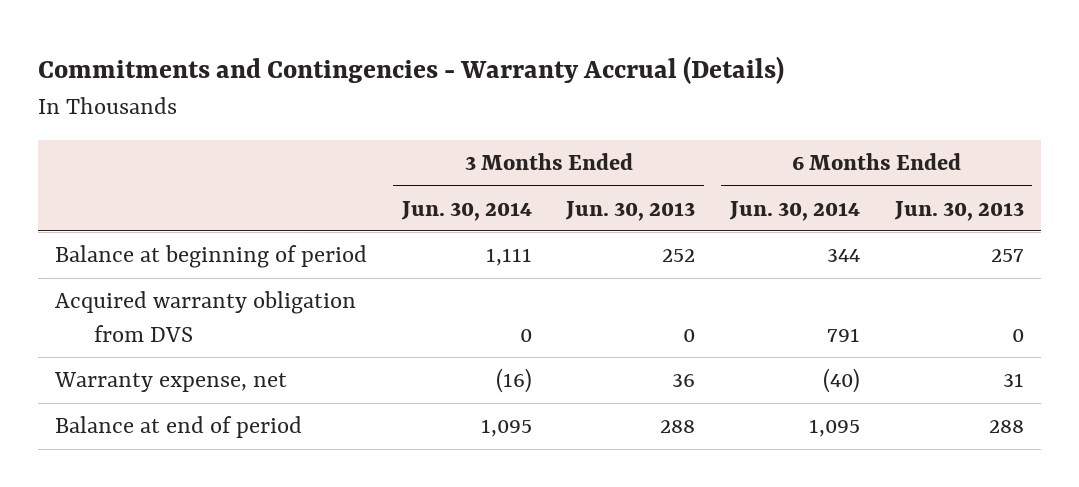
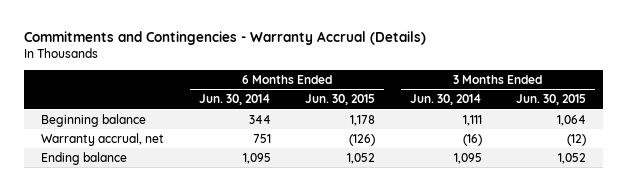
[565,200,696,221] Jun. 30, 2013 -> none
[893,200,1024,221] Jun. 30, 2013 -> none
none -> [305,94,376,106] Jun. 30, 2015
none -> [515,94,586,106] Jun. 30, 2015
[55,291,357,342] Acquired warranty obligation from DVS -> none
[55,245,368,269] Balance at beginning of period -> [41,113,147,127] Beginning balance
[54,372,288,393] Warranty expense, net -> [41,132,165,146] Warranty accrual, net
[823,368,861,394] (40) -> [252,133,271,143] 751
[55,416,303,439] Balance at end of period -> [41,151,128,165] Ending balance

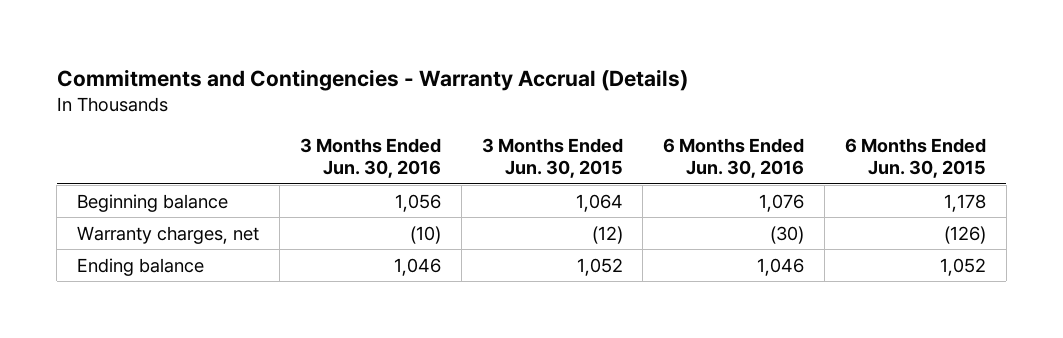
[198,94,271,106] Jun. 30, 2014 -> none
[409,94,482,106] Jun. 30, 2014 -> none
none -> [299,138,441,179] 3 Months Ended Jun. 30, 2016
none -> [663,138,805,179] 6 Months Ended Jun. 30, 2016
[41,132,165,146] Warranty accrual, net -> [76,225,259,244] Warranty charges, net

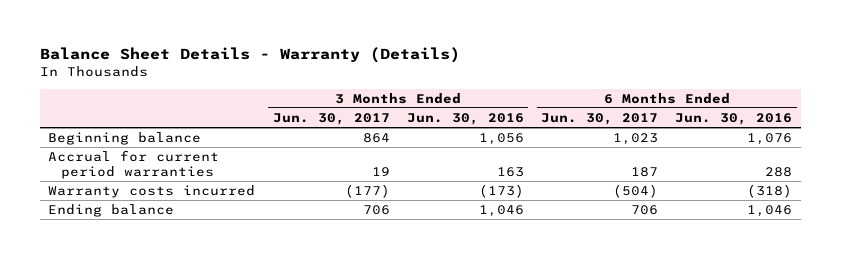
[56,68,688,91] Commitments and Contingencies - Warranty Accrual (Details) -> [39,47,460,64] Balance Sheet Details - Warranty (Details)
[481,138,623,179] 3 Months Ended Jun. 30, 2015 -> none
[845,138,987,179] 6 Months Ended Jun. 30, 2015 -> none
none -> [272,112,390,125] Jun. 30, 2017
none -> [541,112,659,125] Jun. 30, 2017
none -> [48,149,220,179] Accrual for current period warranties
[76,225,259,244] Warranty charges, net -> [48,184,256,198] Warranty costs incurred
[409,225,441,244] (10) -> [478,183,524,198] (173)
[770,225,805,244] (30) -> [747,183,793,198] (318)

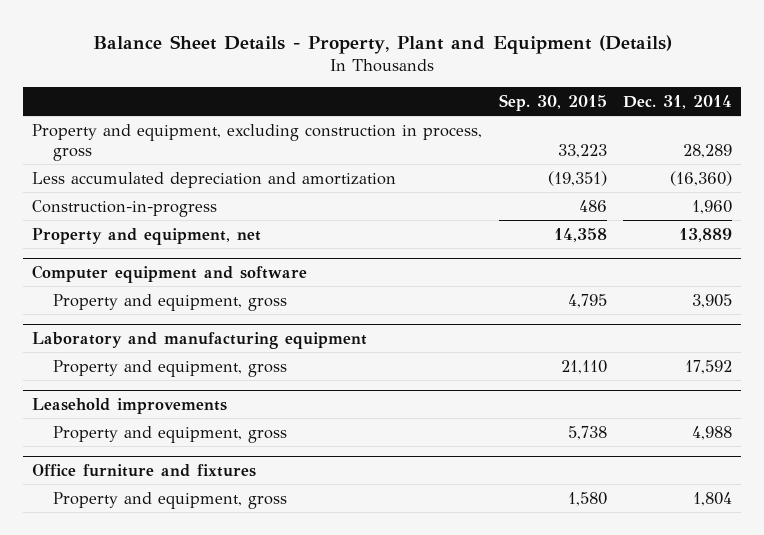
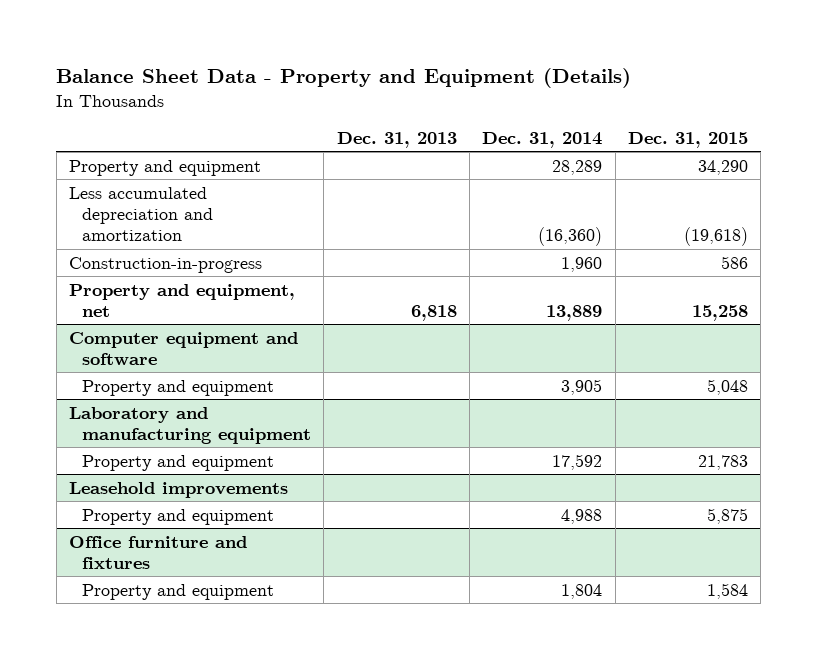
[93,34,673,54] Balance Sheet Details - Property, Plant and Equipment (Details) -> [56,68,632,89] Balance Sheet Data - Property and Equipment (Details)
[498,93,607,111] Sep. 30, 2015 -> none
none -> [336,131,457,148] Dec. 31, 2013
none -> [627,131,748,148] Dec. 31, 2015
[31,123,482,161] Property and equipment, excluding construction in process, gross -> [69,159,262,176] Property and equipment
[53,293,288,311] Property and equipment, gross -> [81,379,274,396] Property and equipment
[53,359,288,377] Property and equipment, gross -> [81,454,274,471] Property and equipment
[53,425,288,443] Property and equipment, gross -> [81,508,274,525] Property and equipment
[53,491,288,509] Property and equipment, gross -> [81,583,274,600] Property and equipment

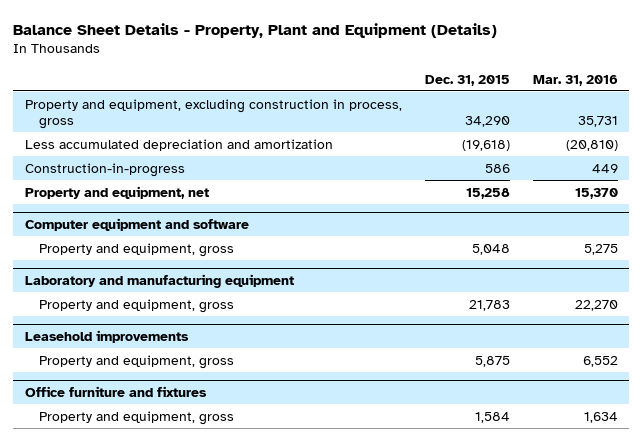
[56,68,632,89] Balance Sheet Data - Property and Equipment (Details) -> [13,22,498,38] Balance Sheet Details - Property, Plant and Equipment (Details)
[336,131,457,148] Dec. 31, 2013 -> none
[482,131,603,148] Dec. 31, 2014 -> none
none -> [532,74,618,86] Mar. 31, 2016
[69,159,262,176] Property and equipment -> [24,98,402,129] Property and equipment, excluding construction in process, gross
[81,379,274,396] Property and equipment -> [38,242,234,257] Property and equipment, gross
[81,454,274,471] Property and equipment -> [38,298,234,313] Property and equipment, gross
[81,508,274,525] Property and equipment -> [38,354,234,369] Property and equipment, gross
[81,583,274,600] Property and equipment -> [38,410,234,425] Property and equipment, gross

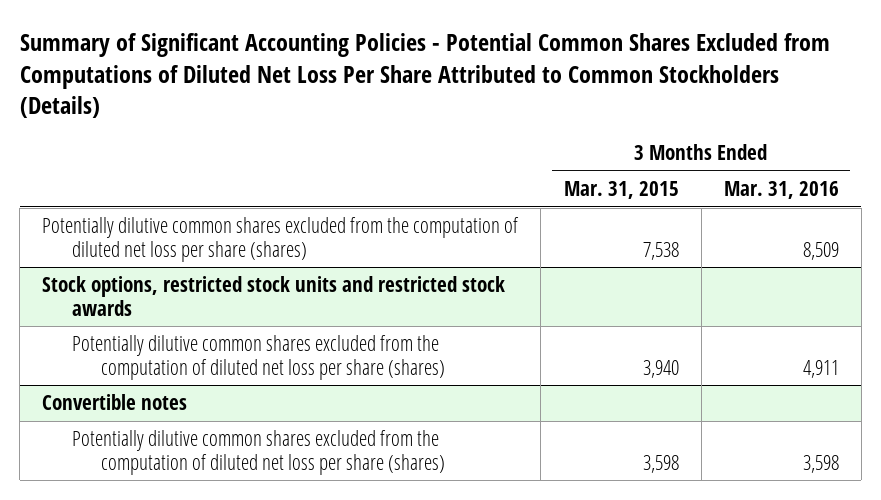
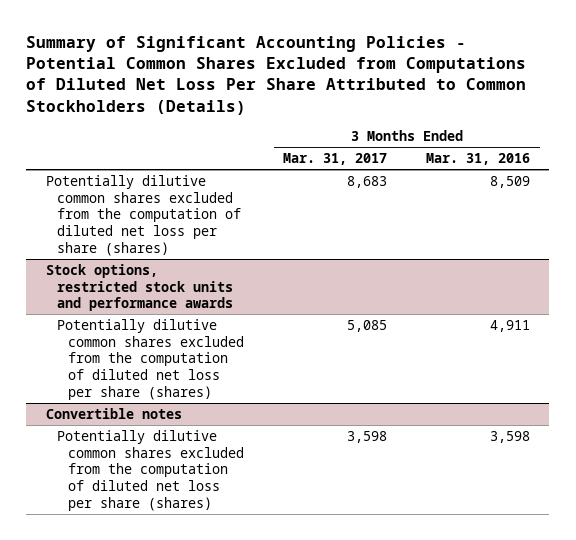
[563,180,679,199] Mar. 31, 2015 -> none
none -> [283,153,388,166] Mar. 31, 2017
[42,276,506,316] Stock options, restricted stock units and restricted stock awards -> [45,263,234,312] Stock options, restricted stock units and performance awards

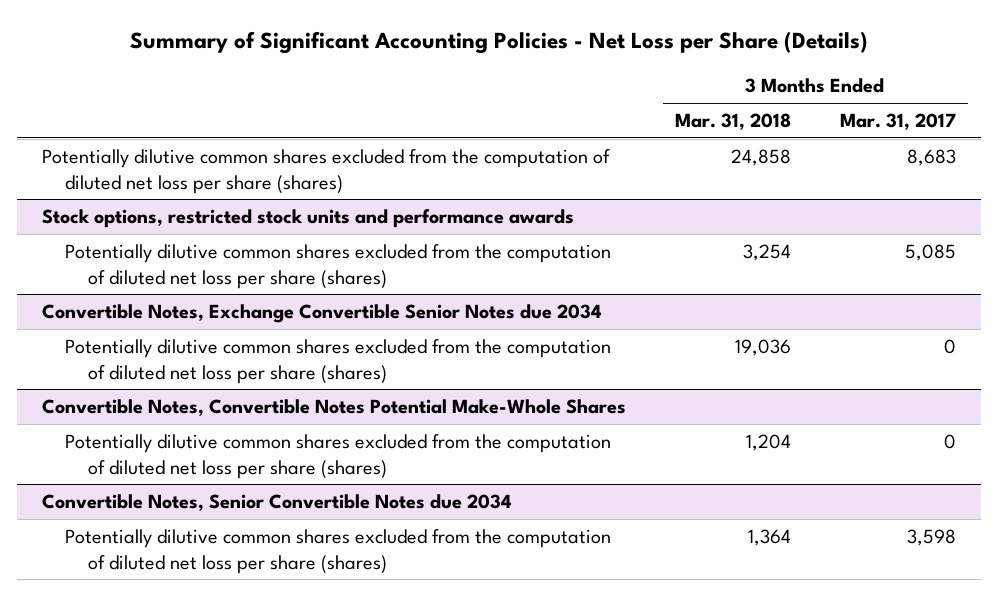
[26,35,527,115] Summary of Significant Accounting Policies - Potential Common Shares Excluded from Computations of Diluted Net Loss Per Share Attributed to Common Stockholders (Details) -> [129,31,868,55] Summary of Significant Accounting Policies - Net Loss per Share (Details)
[426,153,531,166] Mar. 31, 2016 -> none
none -> [674,112,791,130] Mar. 31, 2018
[45,407,182,419] Convertible notes -> none
none -> [41,303,602,323] Convertible Notes, Exchange Convertible Senior Notes due 2034
none -> [64,338,611,384] Potentially dilutive common shares excluded from the computation of diluted net loss per share (shares)
none -> [41,398,626,416] Convertible Notes, Convertible Notes Potential Make-Whole Shares
none -> [64,433,611,479] Potentially dilutive common shares excluded from the computation of diluted net loss per share (shares)
none -> [41,493,512,511] Convertible Notes, Senior Convertible Notes due 2034

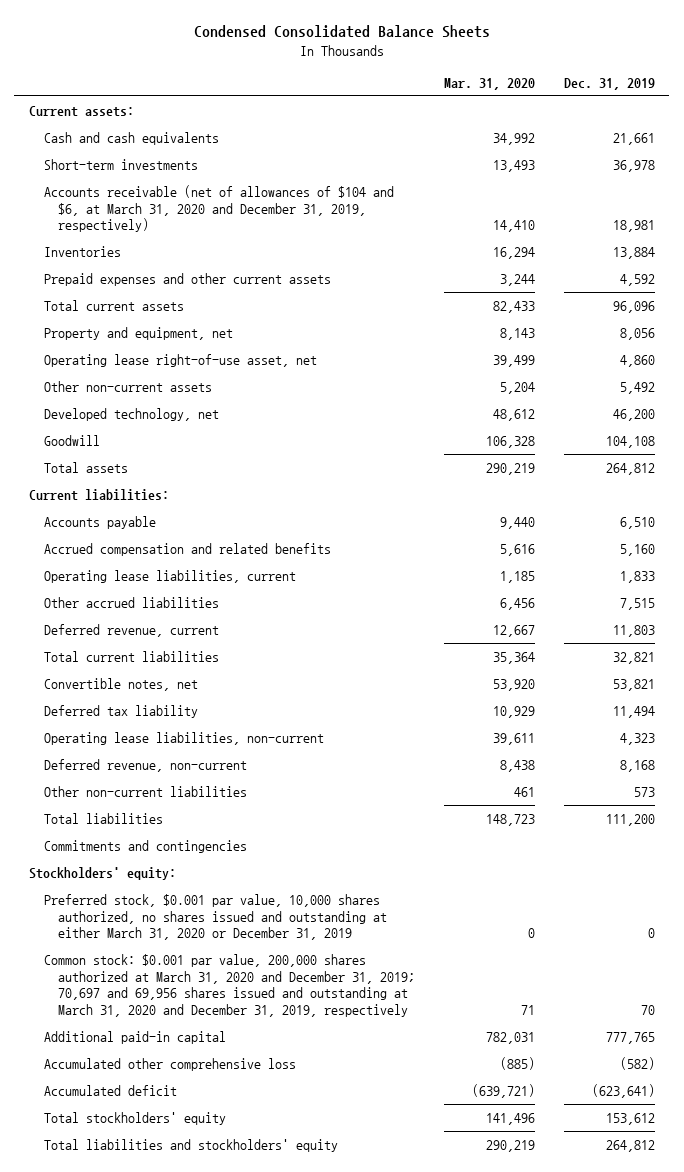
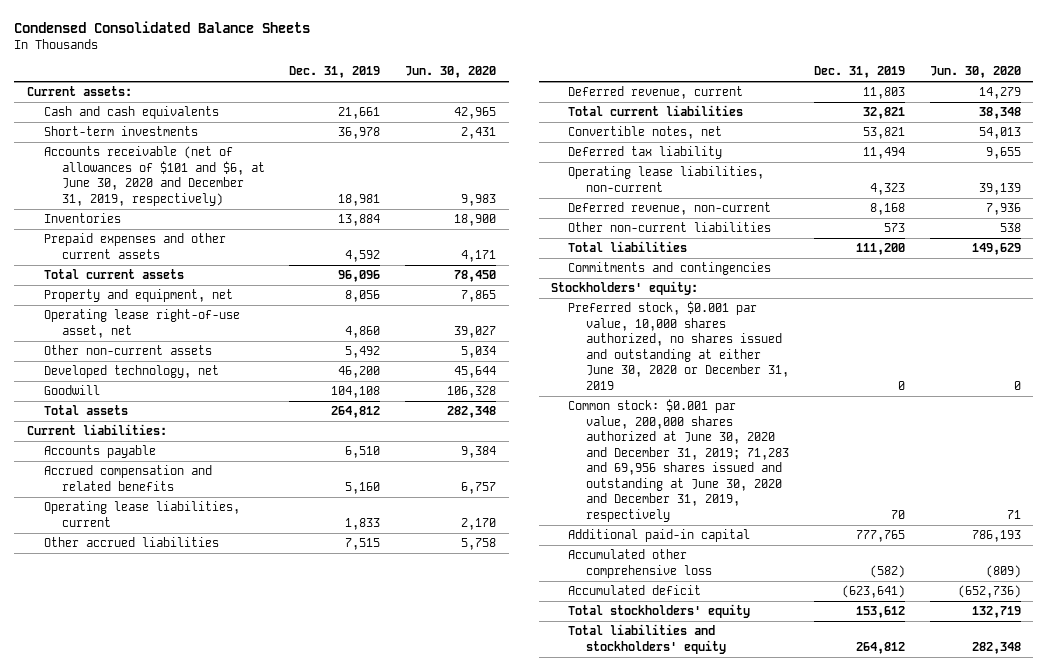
[443,77,535,90] Mar. 31, 2020 -> none
none -> [405,66,497,79] Jun. 30, 2020
[43,184,394,233] Accounts receivable (net of allowances of $104 and $6, at March 31, 2020 and December 31, 2019, respectively) -> [44,146,265,206] Accounts receivable (net of allowances of $101 and $6, at June 30, 2020 and December 31, 2019, respectively)
[43,893,388,941] Preferred stock, $0.001 par value, 10,000 shares authorized, no shares issued and outstanding at either March 31, 2020 or December 31, 2019 -> [568,301,789,390] Preferred stock, $0.001 par value, 10,000 shares authorized, no shares issued and outstanding at either June 30, 2020 or December 31, 2019
[43,953,416,1018] Common stock: $0.001 par value, 200,000 shares authorized at March 31, 2020 and December 31, 2019; 70,697 and 69,956 shares issued and outstanding at March 31, 2020 and December 31, 2019, respectively -> [568,399,789,522] Common stock: $0.001 par value, 200,000 shares authorized at June 30, 2020 and December 31, 2019; 71,283 and 69,956 shares issued and outstanding at June 30, 2020 and December 31, 2019, respectively

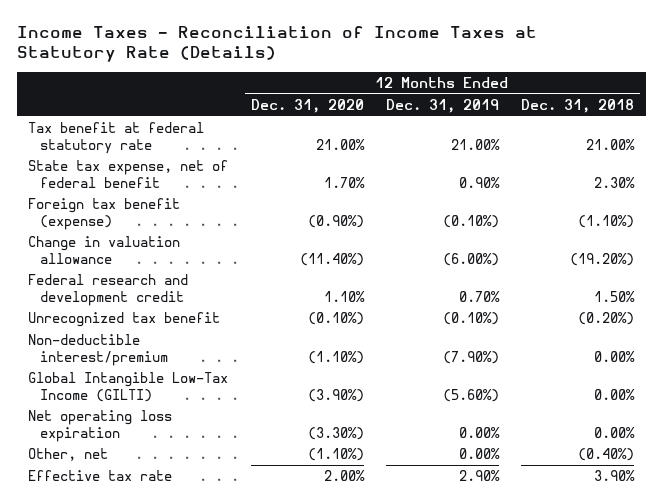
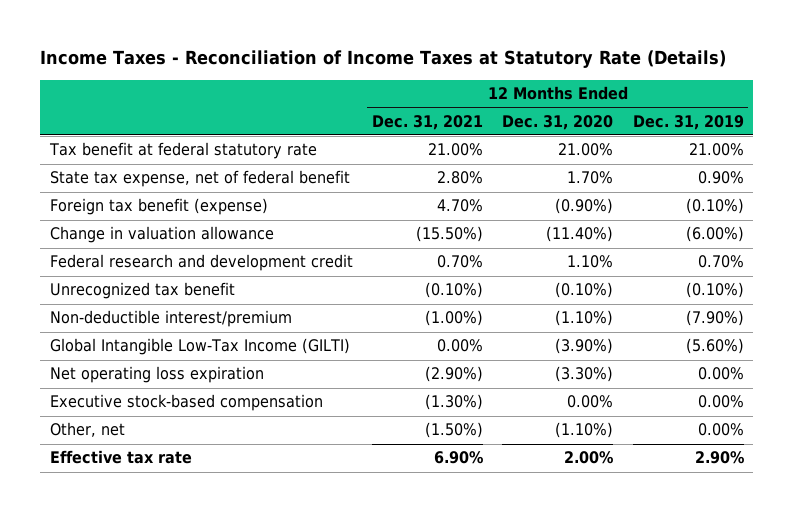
[521,98,635,113] Dec. 31, 2018 -> none
none -> [372,114,484,130] Dec. 31, 2021
none -> [49,394,323,412] Executive stock-based compensation

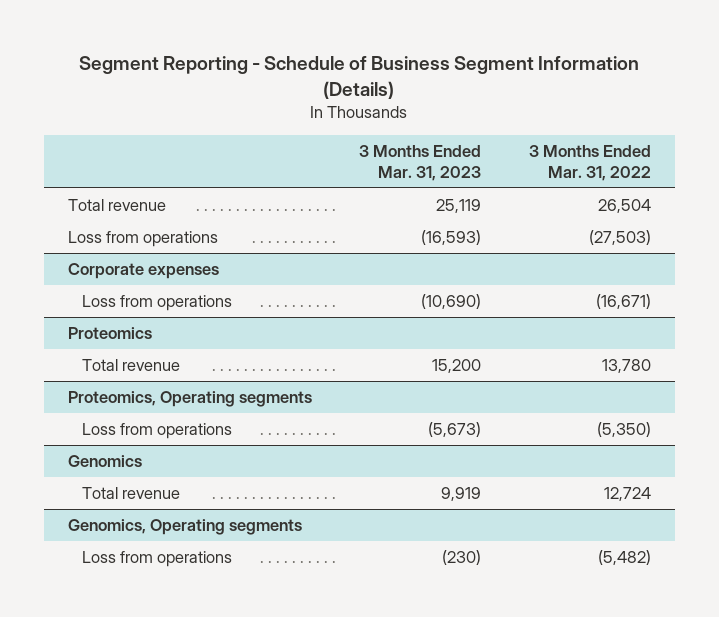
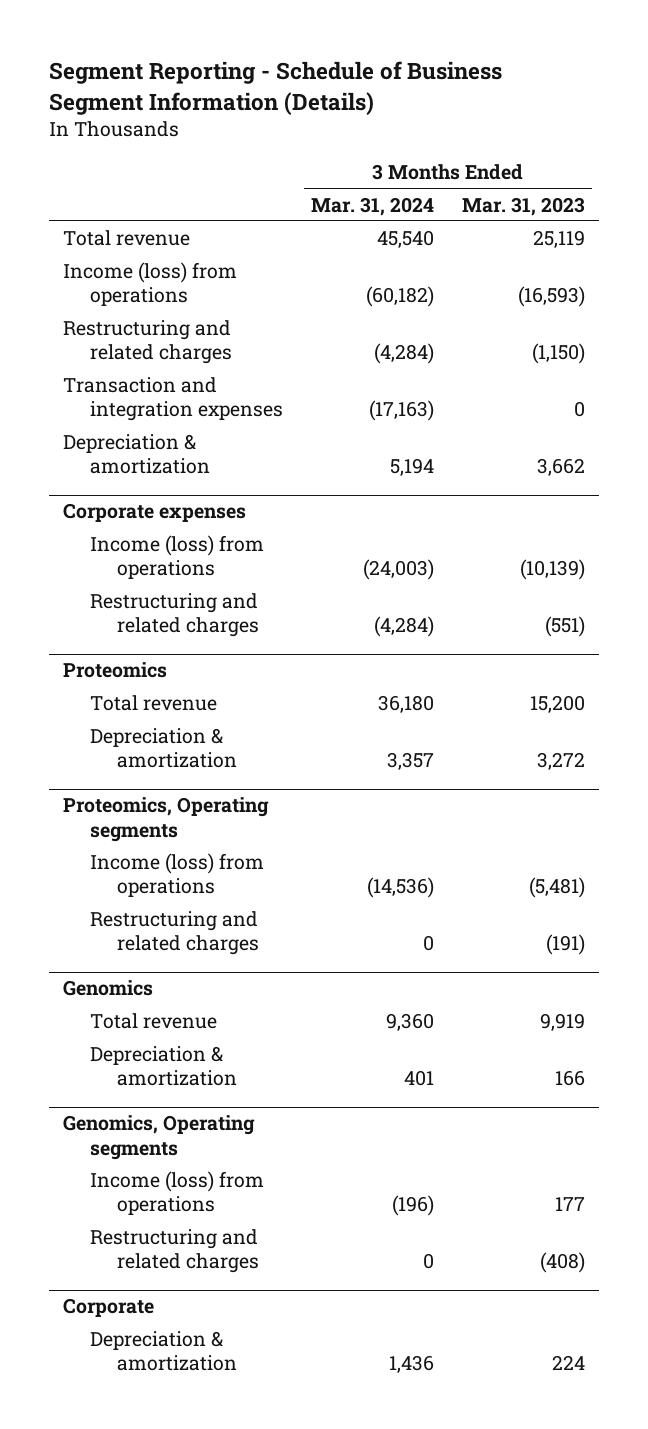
[529,144,652,182] 3 Months Ended Mar. 31, 2022 -> none
none -> [311,196,435,216] Mar. 31, 2024
[67,231,218,248] Loss from operations -> [63,262,238,307] Income (loss) from operations
none -> [63,320,233,365] Restructuring and related charges
none -> [63,377,284,422] Transaction and integration expenses
none -> [63,434,211,475] Depreciation & amortization
[81,295,232,312] Loss from operations -> [90,535,265,580] Income (loss) from operations
[421,294,482,310] (10,690) -> [520,559,586,581] (10,139)
none -> [90,593,259,638] Restructuring and related charges
none -> [90,728,237,769] Depreciation & amortization
[81,423,232,440] Loss from operations -> [90,853,265,898] Income (loss) from operations
[428,422,482,438] (5,673) -> [529,877,586,899] (5,481)
none -> [90,911,259,956] Restructuring and related charges
none -> [90,1046,237,1087] Depreciation & amortization
[81,551,232,568] Loss from operations -> [90,1171,265,1216] Income (loss) from operations
[442,550,482,566] (230) -> [555,1197,586,1212] 177
none -> [90,1229,259,1274] Restructuring and related charges
none -> [63,1298,155,1318] Corporate
none -> [90,1331,237,1372] Depreciation & amortization

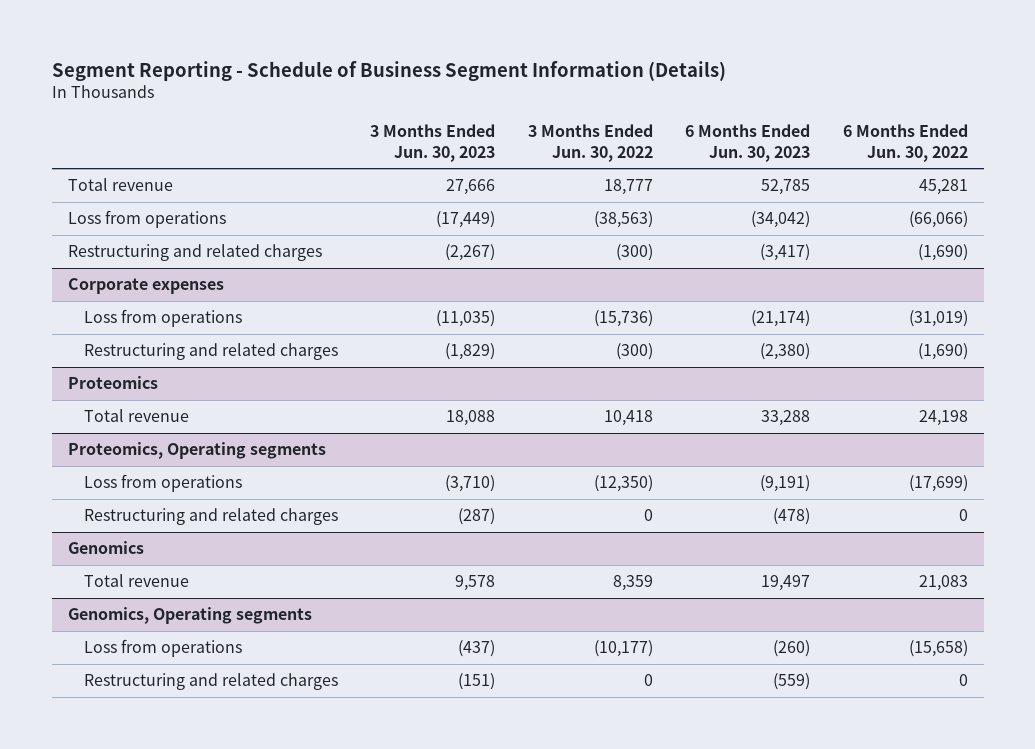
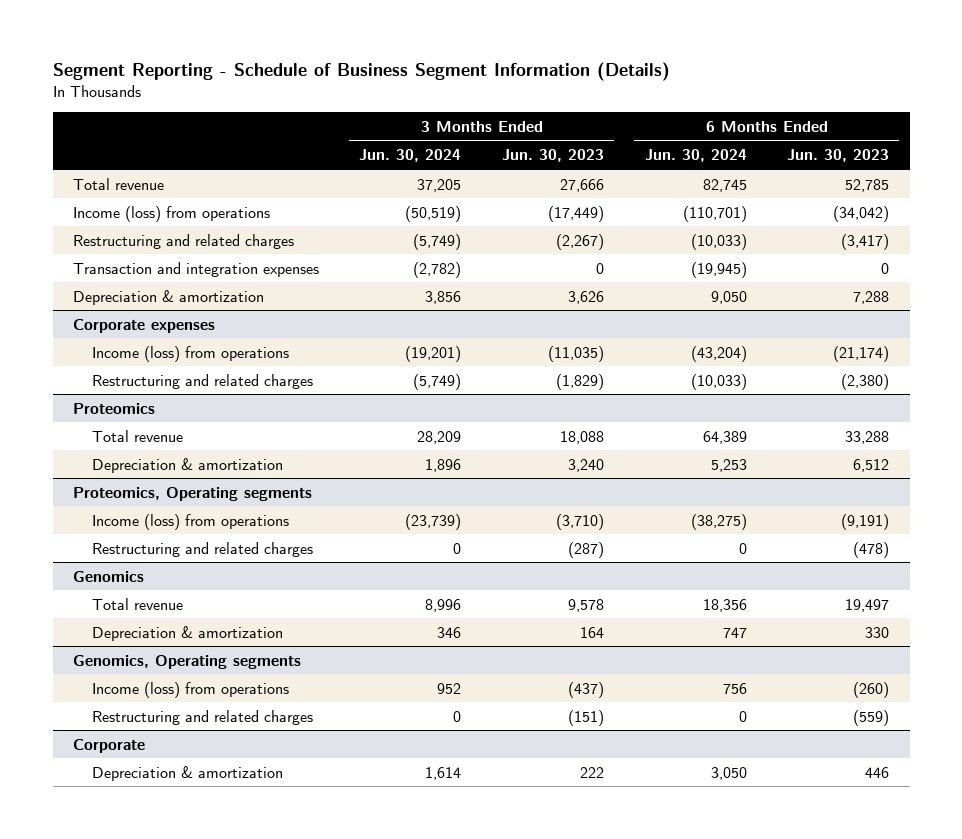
[527,124,653,162] 3 Months Ended Jun. 30, 2022 -> none
[842,124,968,162] 6 Months Ended Jun. 30, 2022 -> none
none -> [359,149,462,163] Jun. 30, 2024
none -> [644,149,747,163] Jun. 30, 2024
[67,210,226,229] Loss from operations -> [72,205,270,222] Income (loss) from operations
none -> [72,261,319,277] Transaction and integration expenses
none -> [72,289,264,305] Depreciation & amortization
[84,309,243,328] Loss from operations -> [92,345,290,362] Income (loss) from operations
none -> [92,457,284,473] Depreciation & amortization
[84,474,243,493] Loss from operations -> [92,513,290,530] Income (loss) from operations
none -> [92,625,284,641] Depreciation & amortization
[84,639,243,658] Loss from operations -> [92,681,290,698] Income (loss) from operations
none -> [72,738,145,753] Corporate
none -> [92,765,284,781] Depreciation & amortization

